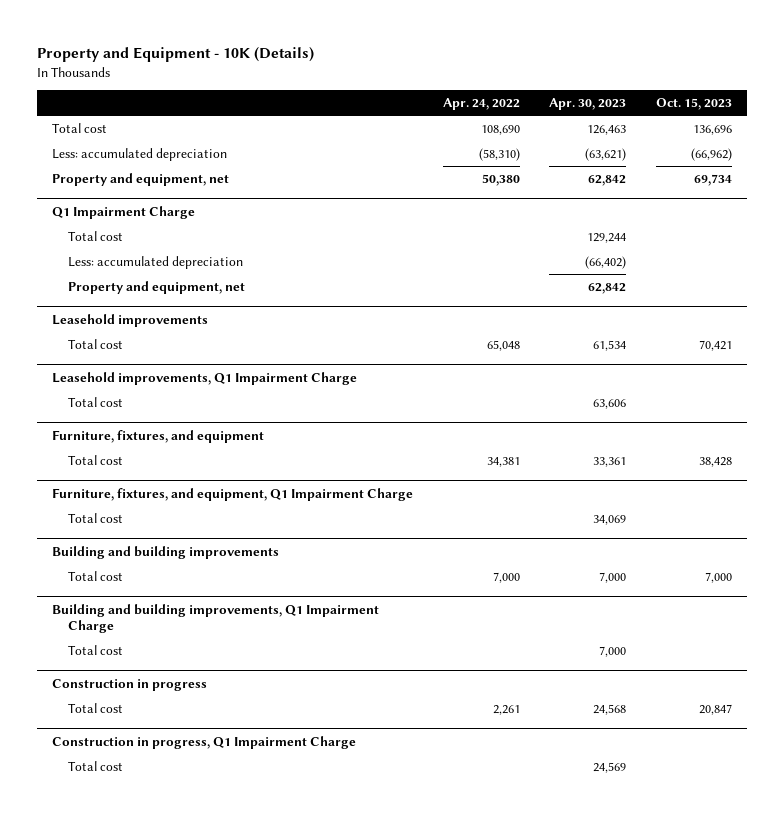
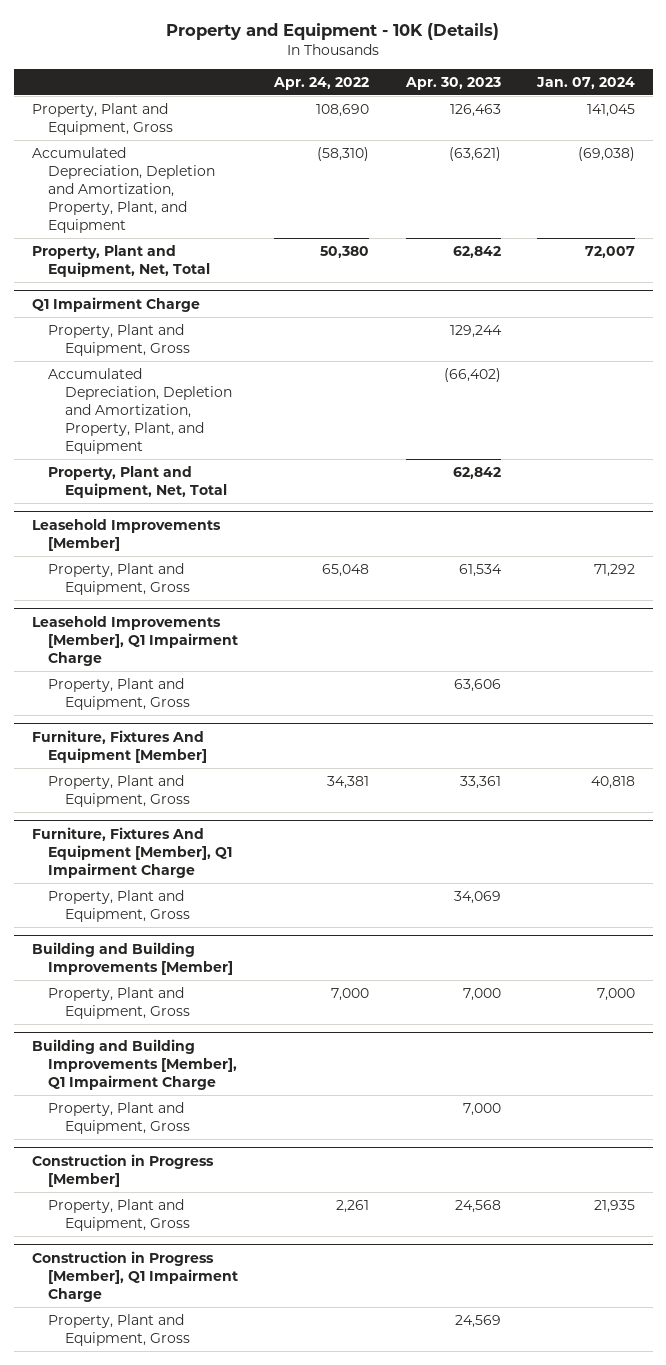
[655,98,732,111] Oct. 15, 2023 -> none
none -> [535,76,635,89] Jan. 07, 2024
[52,123,108,134] Total cost -> [31,102,174,135] Property, Plant and Equipment, Gross
[52,148,228,162] Less: accumulated depreciation -> [31,146,216,233] Accumulated Depreciation, Depletion and Amortization, Property, Plant, and Equipment
[52,173,230,187] Property and equipment, net -> [31,244,211,277] Property, Plant and Equipment, Net, Total
[67,231,123,242] Total cost -> [48,323,190,356] Property, Plant and Equipment, Gross
[67,256,243,270] Less: accumulated depreciation -> [48,367,232,454] Accumulated Depreciation, Depletion and Amortization, Property, Plant, and Equipment
[67,281,245,295] Property and equipment, net -> [48,465,227,498] Property, Plant and Equipment, Net, Total
[52,313,209,327] Leasehold improvements -> [31,518,221,551] Leasehold Improvements [Member]
[67,339,123,350] Total cost -> [48,562,190,595] Property, Plant and Equipment, Gross
[52,371,358,385] Leasehold improvements, Q1 Impairment Charge -> [31,615,239,666] Leasehold Improvements [Member], Q1 Impairment Charge
[67,397,123,408] Total cost -> [48,677,190,710] Property, Plant and Equipment, Gross
[52,429,265,443] Furniture, fixtures, and equipment -> [31,729,208,763] Furniture, Fixtures And Equipment [Member]
[67,455,123,466] Total cost -> [48,774,190,807] Property, Plant and Equipment, Gross
[52,487,414,501] Furniture, fixtures, and equipment, Q1 Impairment Charge -> [31,826,233,878] Furniture, Fixtures And Equipment [Member], Q1 Impairment Charge
[67,513,123,524] Total cost -> [48,889,190,922] Property, Plant and Equipment, Gross
[52,545,280,559] Building and building improvements -> [31,941,234,975] Building and Building Improvements [Member]
[67,571,123,582] Total cost -> [48,986,190,1019] Property, Plant and Equipment, Gross
[52,603,380,633] Building and building improvements, Q1 Impairment Charge -> [31,1038,238,1090] Building and Building Improvements [Member], Q1 Impairment Charge
[67,645,123,656] Total cost -> [48,1101,190,1134] Property, Plant and Equipment, Gross
[52,678,208,691] Construction in progress -> [31,1153,214,1187] Construction in Progress [Member]
[67,703,123,714] Total cost -> [48,1198,190,1231] Property, Plant and Equipment, Gross
[52,735,357,749] Construction in progress, Q1 Impairment Charge -> [31,1250,239,1302] Construction in Progress [Member], Q1 Impairment Charge
[67,761,123,772] Total cost -> [48,1313,190,1346] Property, Plant and Equipment, Gross

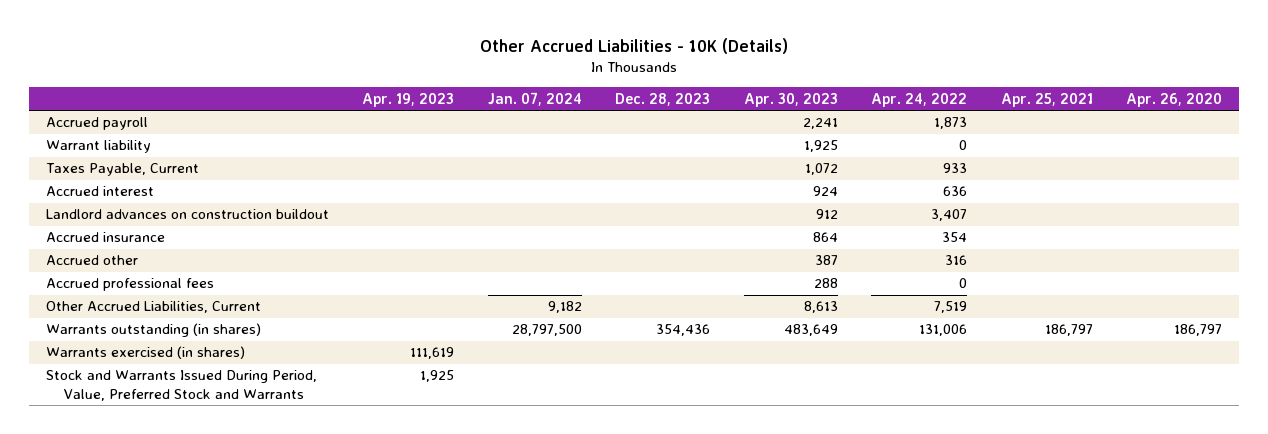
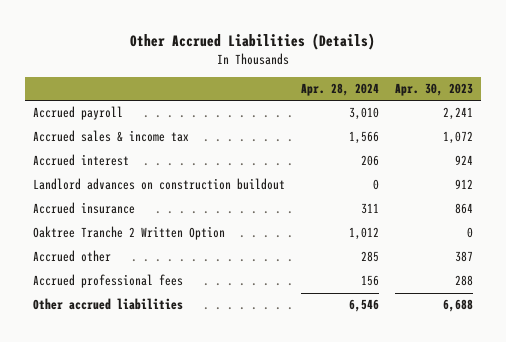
[480,38,789,55] Other Accrued Liabilities - 10K (Details) -> [130,32,376,50] Other Accrued Liabilities (Details)
[362,92,455,107] Apr. 19, 2023 -> none
[487,91,582,106] Jan. 07, 2024 -> none
[615,92,711,106] Dec. 28, 2023 -> none
[871,92,968,107] Apr. 24, 2022 -> none
[1000,92,1093,107] Apr. 25, 2021 -> none
[1125,92,1222,107] Apr. 26, 2020 -> none
none -> [301,83,380,97] Apr. 28, 2024
[46,140,152,154] Warrant liability -> none
[46,163,200,177] Taxes Payable, Current -> [33,130,190,143] Accrued sales & income tax
none -> [33,226,226,241] Oaktree Tranche 2 Written Option
[46,323,262,338] Warrants outstanding (in shares) -> none
[46,346,246,360] Warrants exercised (in shares) -> none
[46,370,318,401] Stock and Warrants Issued During Period, Value, Preferred Stock and Warrants -> none
[46,301,262,314] Other Accrued Liabilities, Current -> [33,298,184,311] Other accrued liabilities
[803,301,838,314] 8,613 -> [442,299,473,313] 6,688

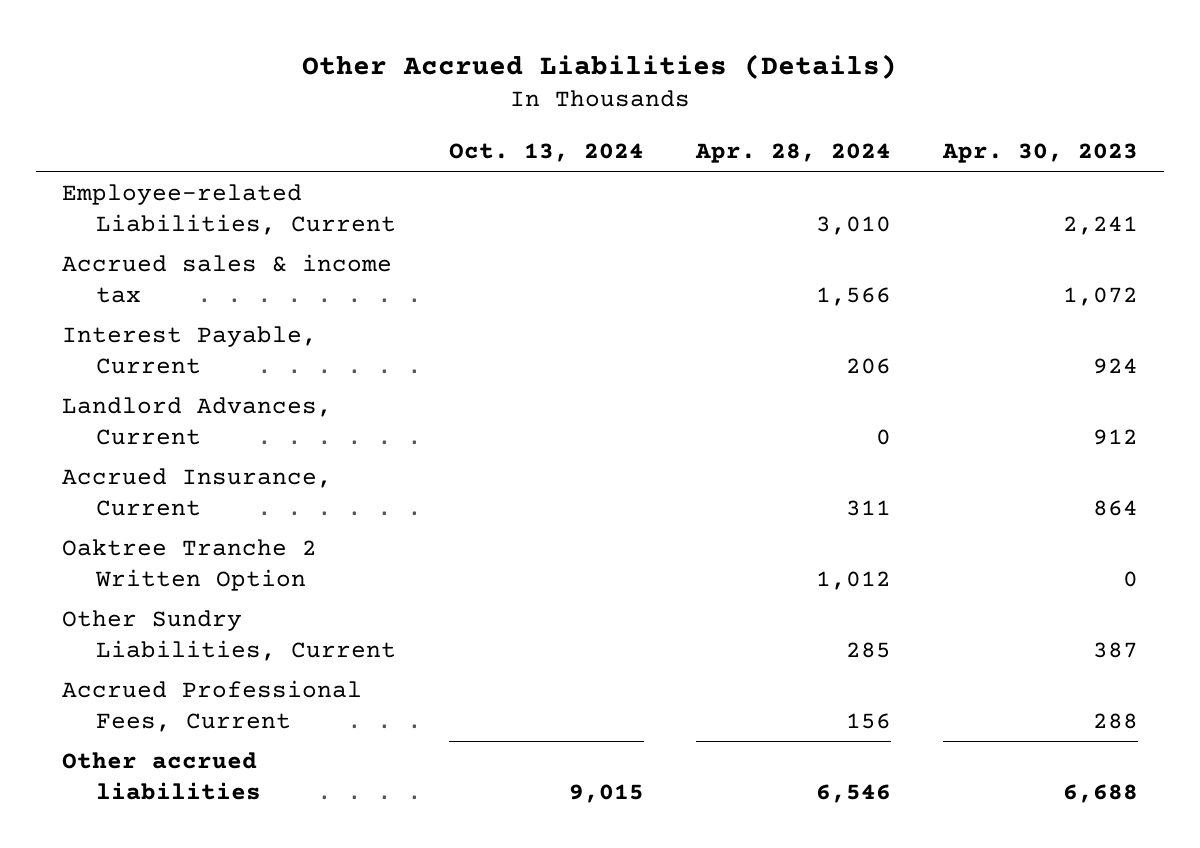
none -> [448,143,644,163] Oct. 13, 2024
[33,106,124,121] Accrued payroll -> [61,184,397,235] Employee-related Liabilities, Current
[33,154,130,167] Accrued interest -> [61,326,317,374] Interest Payable, Current
[33,178,286,191] Landlord advances on construction buildout -> [61,397,332,445] Landlord Advances, Current
[33,202,136,215] Accrued insurance -> [61,468,332,516] Accrued Insurance, Current
[33,250,112,263] Accrued other -> [61,610,397,661] Other Sundry Liabilities, Current
[33,274,184,289] Accrued professional fees -> [61,680,362,732] Accrued Professional Fees, Current

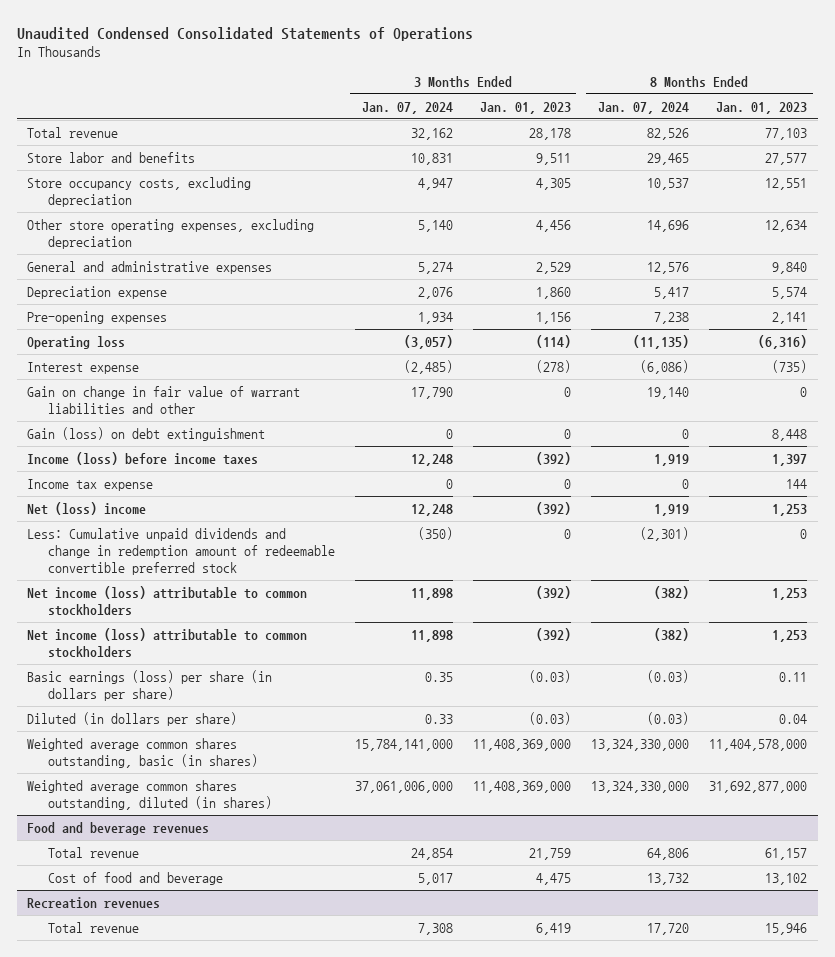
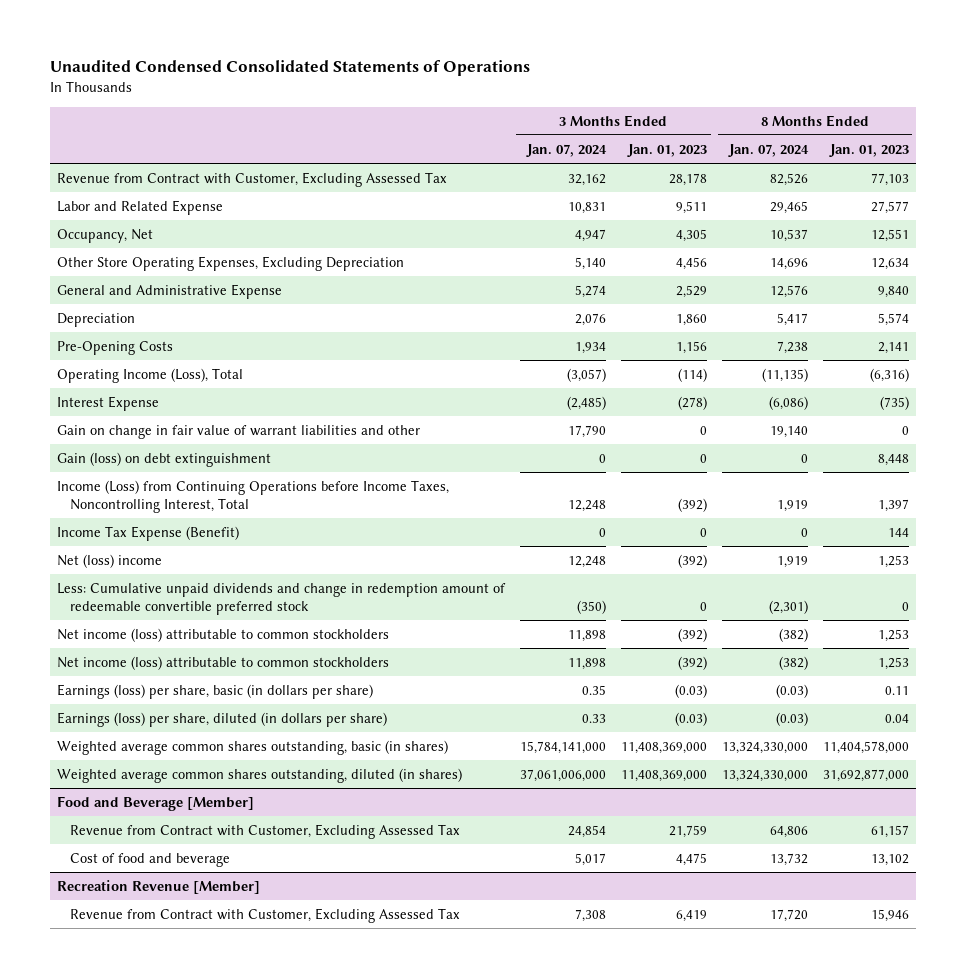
[27,126,119,138] Total revenue -> [57,171,448,187] Revenue from Contract with Customer, Excluding Assessed Tax
[27,151,196,163] Store labor and benefits -> [57,199,224,215] Labor and Related Expense
[27,176,252,207] Store occupancy costs, excluding depreciation -> [57,228,154,243] Occupancy, Net
[27,218,315,249] Other store operating expenses, excluding depreciation -> [57,255,405,271] Other Store Operating Expenses, Excluding Depreciation
[27,260,273,274] General and administrative expenses -> [57,283,283,299] General and Administrative Expense
[27,285,168,299] Depreciation expense -> [57,312,136,327] Depreciation
[27,310,168,324] Pre-opening expenses -> [57,340,174,355] Pre-Opening Costs
[27,335,126,349] Operating loss -> [57,367,244,383] Operating Income (Loss), Total
[27,361,140,374] Interest expense -> [57,395,160,411] Interest Expense
[27,451,259,465] Income (loss) before income taxes -> [57,479,450,513] Income (Loss) from Continuing Operations before Income Taxes, Noncontrolling Interest, Total
[27,478,154,491] Income tax expense -> [57,525,240,541] Income Tax Expense (Benefit)
[27,669,273,701] Basic earnings (loss) per share (in dollars per share) -> [57,683,374,699] Earnings (loss) per share, basic (in dollars per share)
[27,711,238,726] Diluted (in dollars per share) -> [57,711,388,727] Earnings (loss) per share, diluted (in dollars per share)
[27,821,210,835] Food and beverage revenues -> [57,795,255,811] Food and Beverage [Member]
[47,846,139,858] Total revenue -> [69,823,460,839] Revenue from Contract with Customer, Excluding Assessed Tax
[27,896,161,909] Recreation revenues -> [57,879,261,894] Recreation Revenue [Member]
[47,921,139,933] Total revenue -> [69,907,460,923] Revenue from Contract with Customer, Excluding Assessed Tax

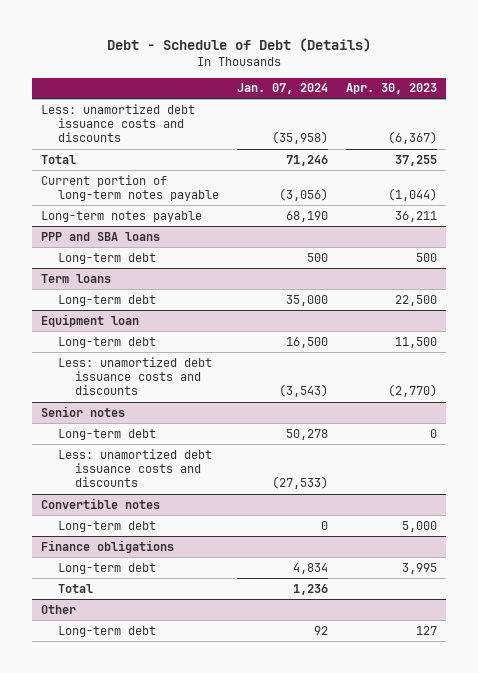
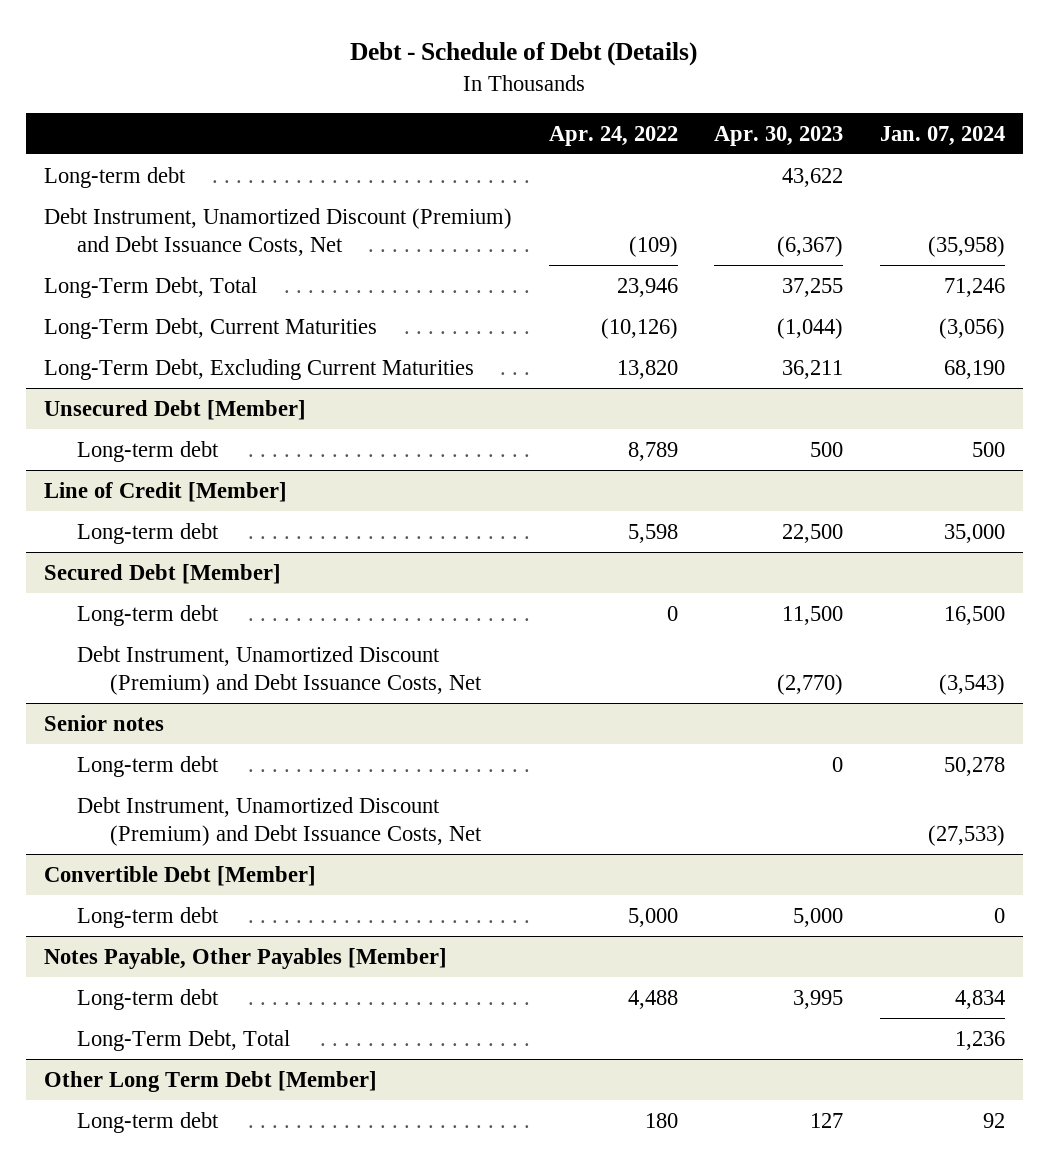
none -> [548,125,678,146] Apr. 24, 2022
none -> [44,166,187,188] Long-term debt
[40,103,195,143] Less: unamortized debt issuance costs and discounts -> [44,207,513,257] Debt Instrument, Unamortized Discount (Premium) and Debt Issuance Costs, Net
[40,154,76,164] Total -> [44,276,258,298] Long-Term Debt, Total
[40,174,219,202] Current portion of long-term notes payable -> [44,317,378,339] Long-Term Debt, Current Maturities
[40,210,202,222] Long-term notes payable -> [44,358,475,380] Long-Term Debt, Excluding Current Maturities
[40,231,160,241] PPP and SBA loans -> [44,399,307,420] Unsecured Debt [Member]
[40,273,111,283] Term loans -> [44,481,288,502] Line of Credit [Member]
[40,313,139,327] Equipment loan -> [44,563,282,584] Secured Debt [Member]
[57,356,212,396] Less: unamortized debt issuance costs and discounts -> [77,645,482,696] Debt Instrument, Unamortized Discount (Premium) and Debt Issuance Costs, Net
[57,448,212,488] Less: unamortized debt issuance costs and discounts -> [77,796,482,847] Debt Instrument, Unamortized Discount (Premium) and Debt Issuance Costs, Net
[40,497,160,509] Convertible notes -> [44,865,317,886] Convertible Debt [Member]
[40,539,174,553] Finance obligations -> [44,947,448,969] Notes Payable, Other Payables [Member]
[57,583,93,593] Total -> [77,1029,291,1051] Long-Term Debt, Total
[40,604,76,614] Other -> [44,1070,378,1092] Other Long Term Debt [Member]

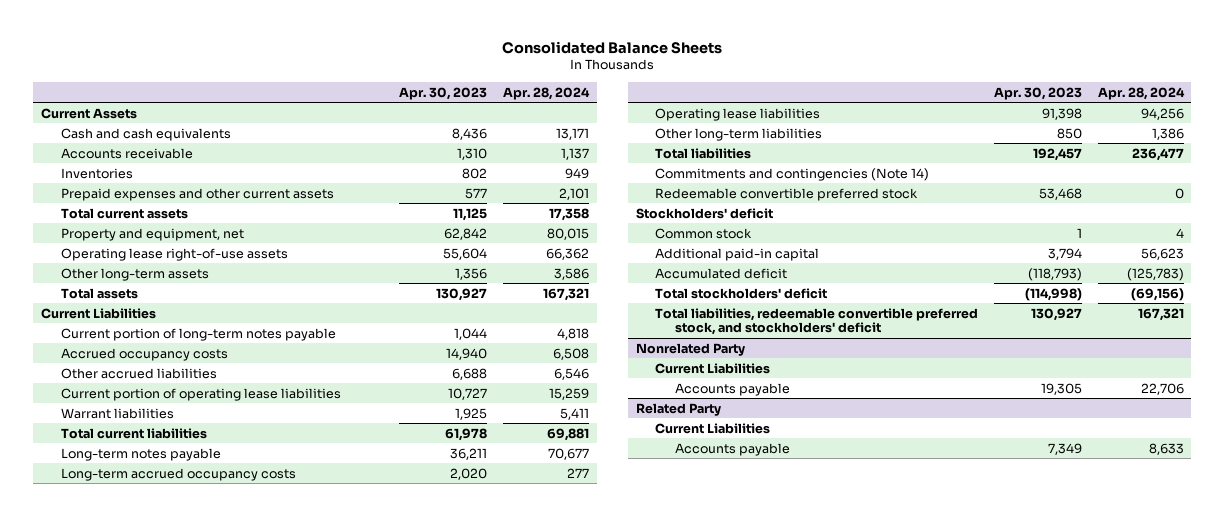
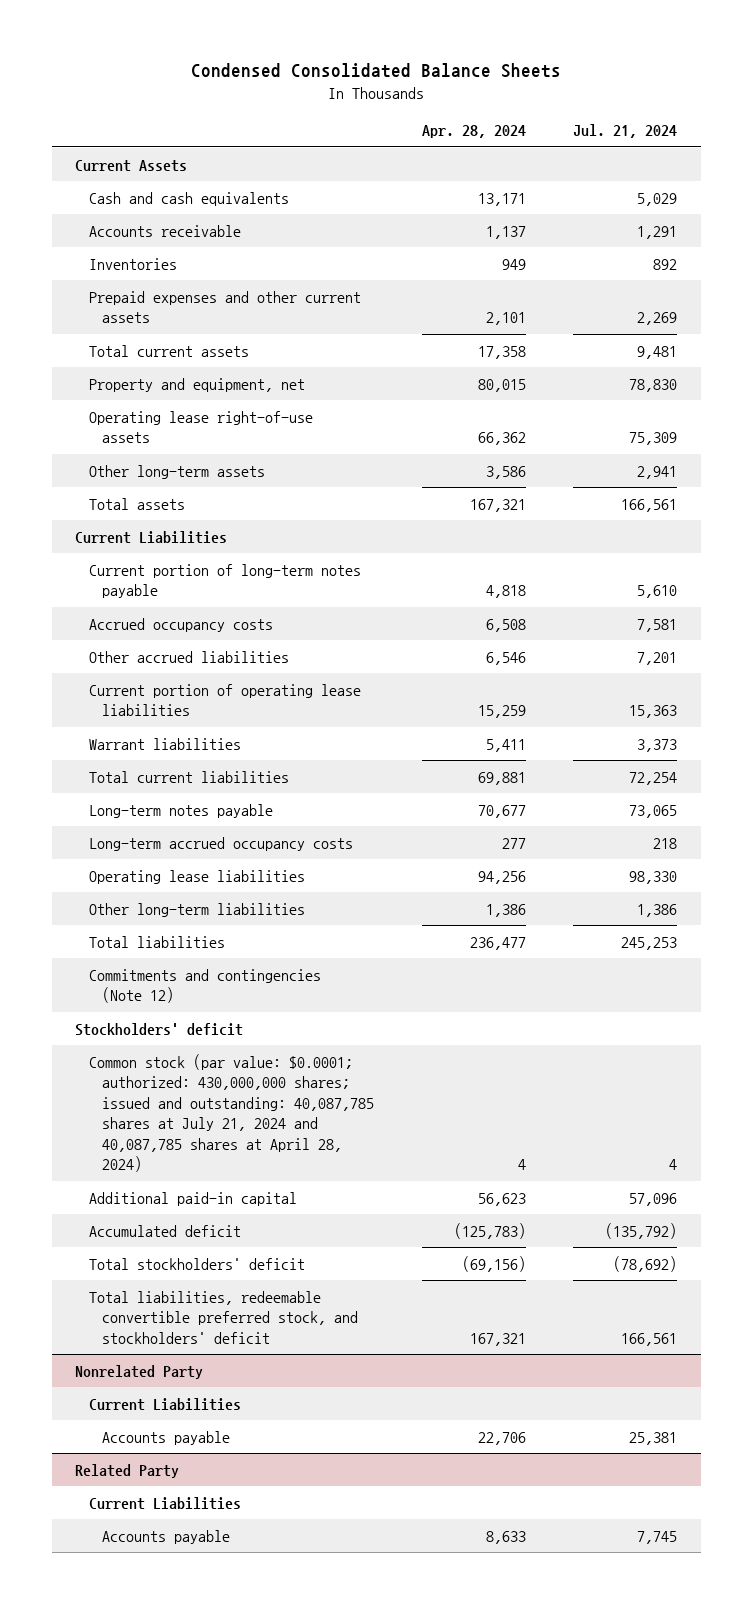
[502,40,723,54] Consolidated Balance Sheets -> [191,63,562,79] Condensed Consolidated Balance Sheets
[399,86,488,100] Apr. 30, 2023 -> none
none -> [573,124,678,139] Jul. 21, 2024
[655,187,919,201] Redeemable convertible preferred stock -> none
[655,167,930,181] Commitments and contingencies (Note 14) -> [88,968,321,1004] Commitments and contingencies (Note 12)
[655,227,753,239] Common stock -> [88,1053,375,1173] Common stock (par value: $0.0001; authorized: 430,000,000 shares; issued and outstanding: 40,087,785 shares at July 21, 2024 and 40,087,785 shares at April 28, 2024)

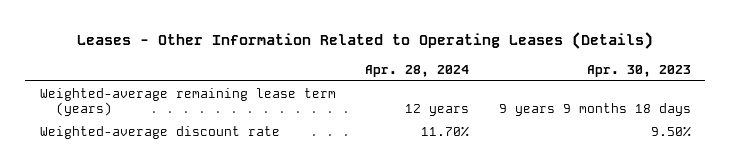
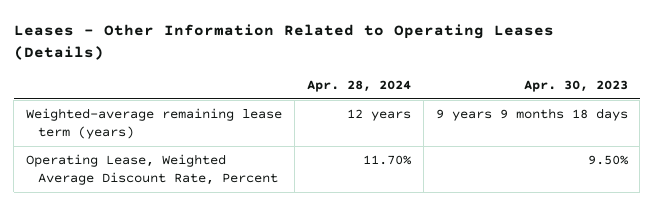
[39,125,280,139] Weighted-average discount rate -> [26,154,279,185] Operating Lease, Weighted Average Discount Rate, Percent

